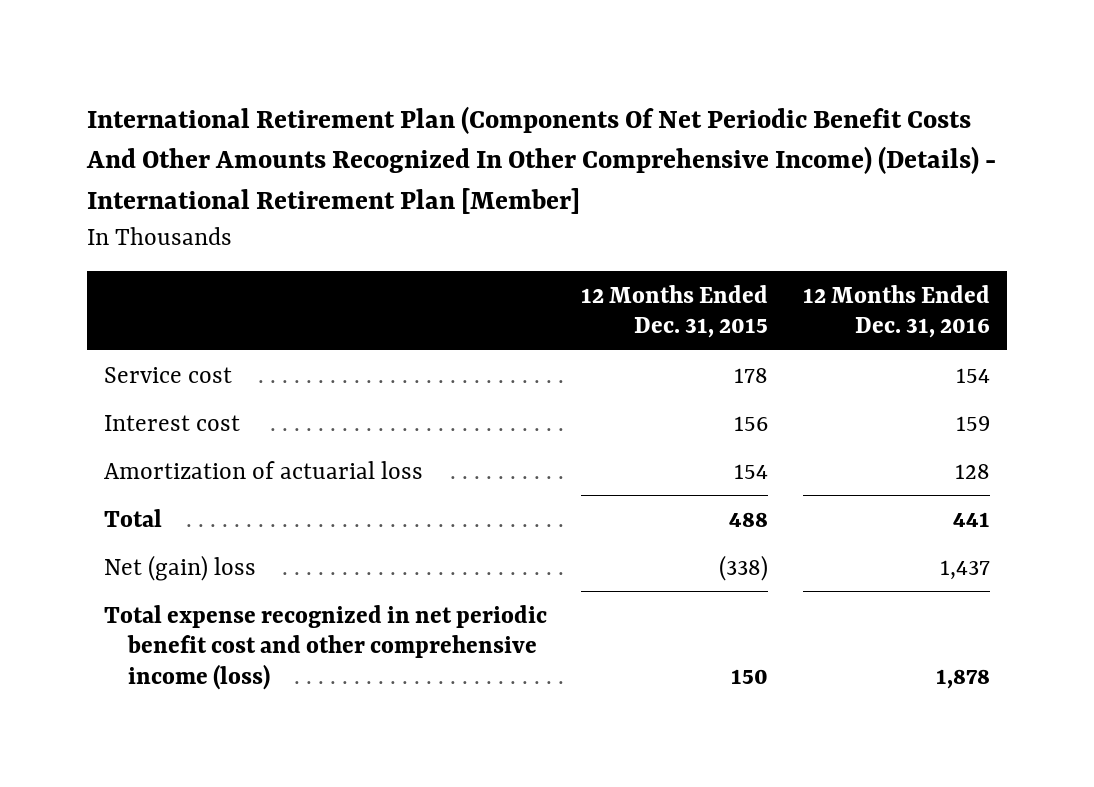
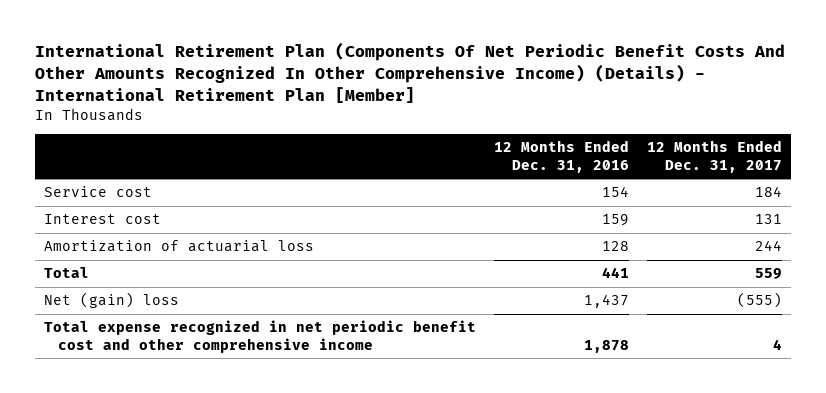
[581,284,769,339] 12 Months Ended Dec. 31, 2015 -> none
none -> [647,140,783,173] 12 Months Ended Dec. 31, 2017
[103,604,547,690] Total expense recognized in net periodic benefit cost and other comprehensive income (loss) -> [43,320,476,353] Total expense recognized in net periodic benefit cost and other comprehensive income

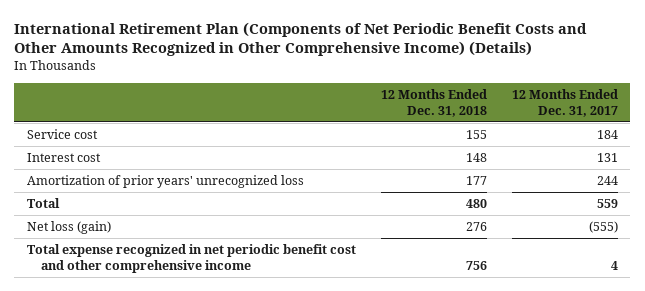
[34,41,785,103] International Retirement Plan (Components Of Net Periodic Benefit Costs And Other Amounts Recognized In Other Comprehensive Income) (Details) - International Retirement Plan [Member] -> [14,21,588,57] International Retirement Plan (Components of Net Periodic Benefit Costs and Other Amounts Recognized in Other Comprehensive Income) (Details)
[494,140,630,173] 12 Months Ended Dec. 31, 2016 -> none
none -> [380,88,487,117] 12 Months Ended Dec. 31, 2018
[43,240,314,253] Amortization of actuarial loss -> [26,175,304,189] Amortization of prior years' unrecognized loss
[43,292,179,309] Net (gain) loss -> [26,221,111,235] Net loss (gain)

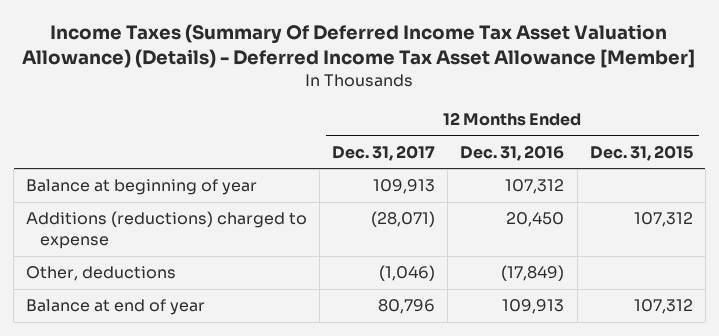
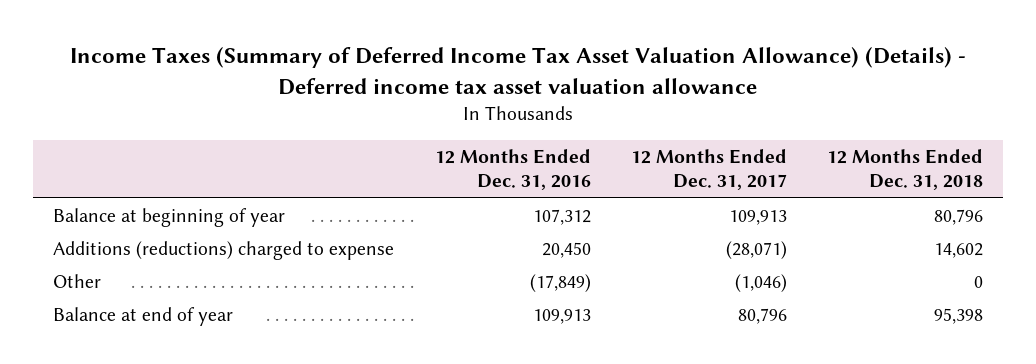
[22,23,696,68] Income Taxes (Summary Of Deferred Income Tax Asset Valuation Allowance) (Details) - Deferred Income Tax Asset Allowance [Member] -> [70,47,967,95] Income Taxes (Summary of Deferred Income Tax Asset Valuation Allowance) (Details) - Deferred income tax asset valuation allowance
[589,144,693,161] Dec. 31, 2015 -> none
none -> [827,148,984,191] 12 Months Ended Dec. 31, 2018
[26,266,177,282] Other, deductions -> [53,273,102,288] Other

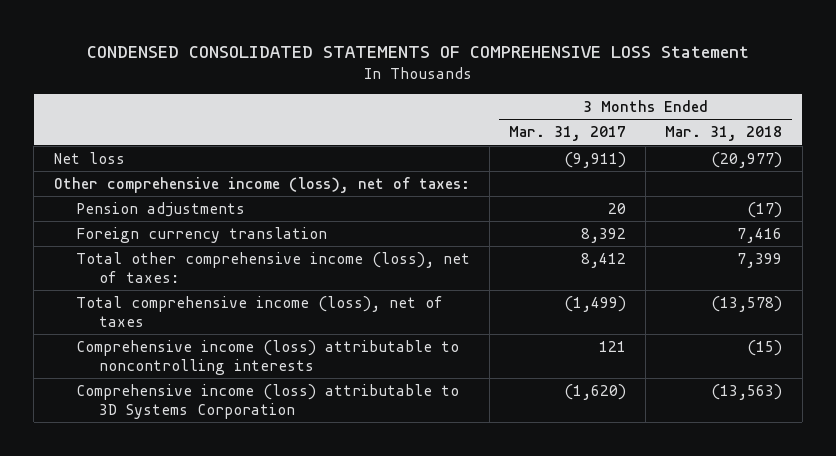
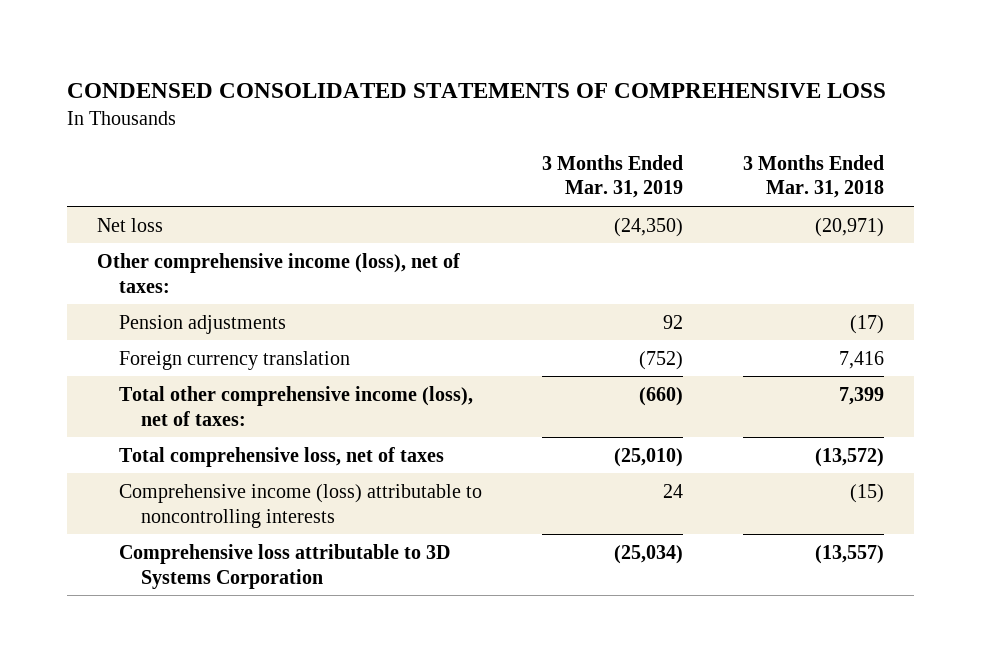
[86,45,749,58] CONDENSED CONSOLIDATED STATEMENTS OF COMPREHENSIVE LOSS Statement -> [66,82,886,98] CONDENSED CONSOLIDATED STATEMENTS OF COMPREHENSIVE LOSS
[509,126,627,142] Mar. 31, 2017 -> none
none -> [541,154,683,199] 3 Months Ended Mar. 31, 2019
[711,151,783,168] (20,977) -> [814,217,884,237] (20,971)
[76,295,444,327] Total comprehensive income (loss), net of taxes -> [118,446,444,467] Total comprehensive loss, net of taxes
[711,295,783,312] (13,578) -> [814,447,884,467] (13,572)
[76,383,460,419] Comprehensive income (loss) attributable to 3D Systems Corporation -> [118,543,450,589] Comprehensive loss attributable to 3D Systems Corporation
[711,383,783,400] (13,563) -> [814,544,884,564] (13,557)

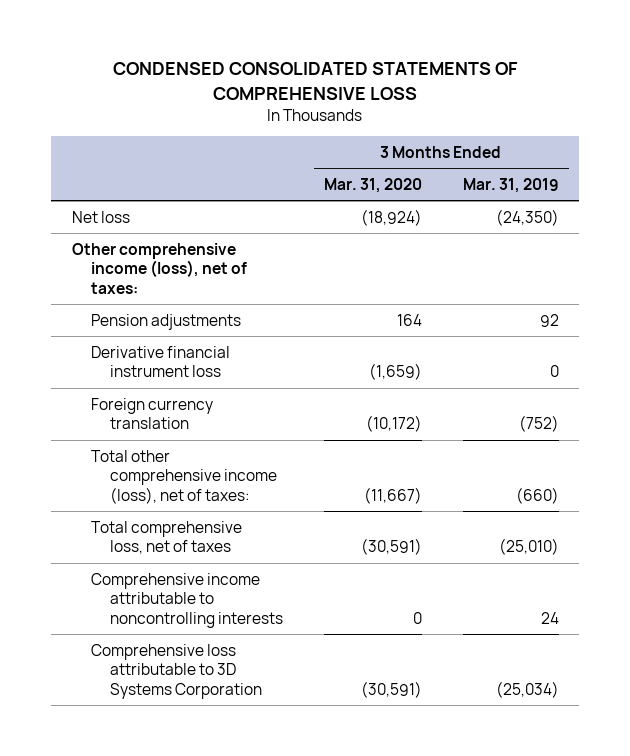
[742,154,884,199] 3 Months Ended Mar. 31, 2018 -> none
none -> [323,177,422,193] Mar. 31, 2020
none -> [90,345,230,378] Derivative financial instrument loss
[118,483,482,528] Comprehensive income (loss) attributable to noncontrolling interests -> [90,572,283,629] Comprehensive income attributable to noncontrolling interests

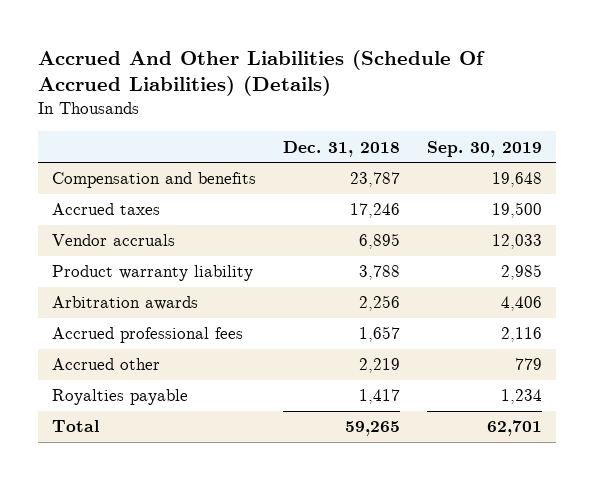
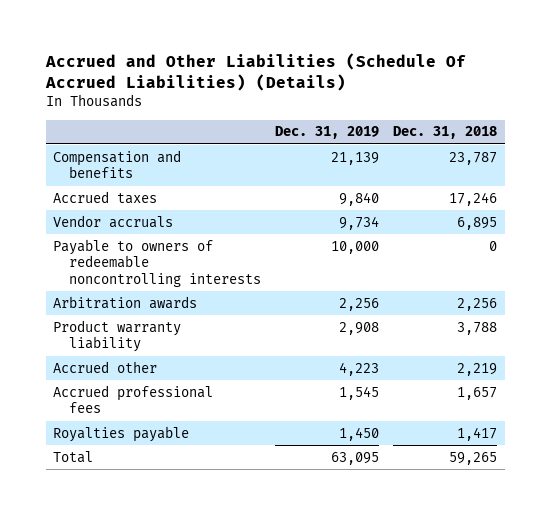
[38,49,486,97] Accrued And Other Liabilities (Schedule Of Accrued Liabilities) (Details) -> [45,52,467,91] Accrued and Other Liabilities (Schedule Of Accrued Liabilities) (Details)
[427,140,543,157] Sep. 30, 2019 -> none
none -> [274,126,379,140] Dec. 31, 2019
none -> [53,238,261,287] Payable to owners of redeemable noncontrolling interests
[51,265,253,282] Product warranty liability -> [53,319,182,353] Product warranty liability
[51,327,243,344] Accrued professional fees -> [53,384,214,414] Accrued professional fees

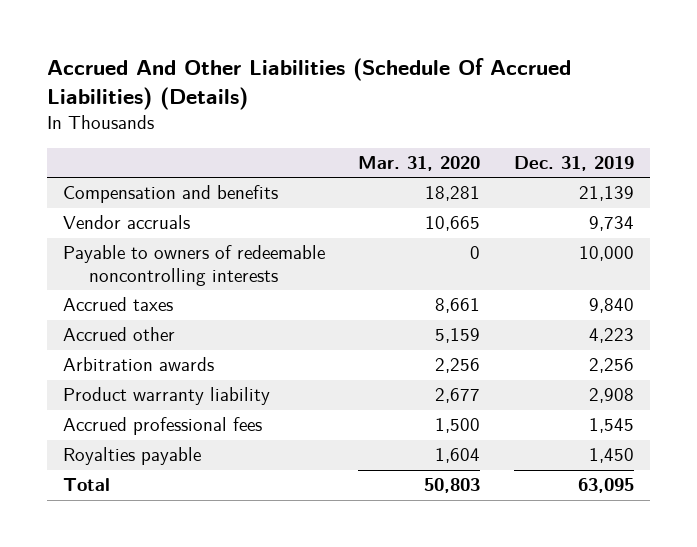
[45,52,467,91] Accrued and Other Liabilities (Schedule Of Accrued Liabilities) (Details) -> [46,58,571,111] Accrued And Other Liabilities (Schedule Of Accrued Liabilities) (Details)
[393,126,498,140] Dec. 31, 2018 -> none
none -> [358,156,481,172] Mar. 31, 2020
[53,190,158,204] Accrued taxes -> [63,297,174,312] Accrued taxes
[53,360,158,373] Accrued other -> [63,327,176,342] Accrued other

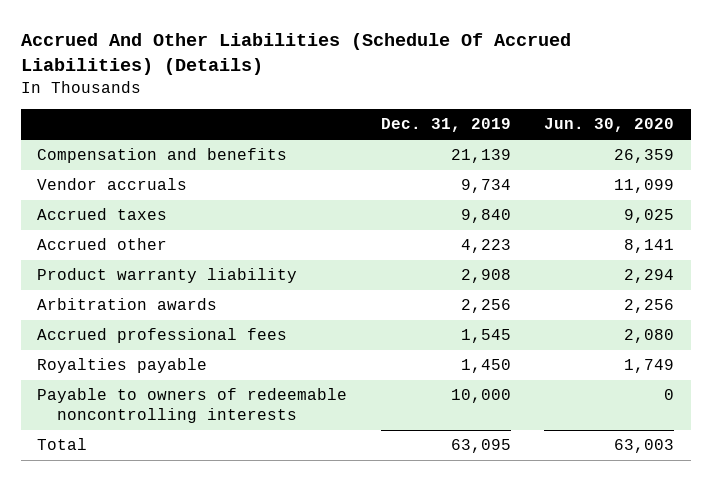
[358,156,481,172] Mar. 31, 2020 -> none
none -> [543,118,674,133] Jun. 30, 2020
[63,357,215,372] Arbitration awards -> [37,298,218,311] Arbitration awards
[63,245,326,286] Payable to owners of redeemable noncontrolling interests -> [37,388,348,424] Payable to owners of redeemable noncontrolling interests

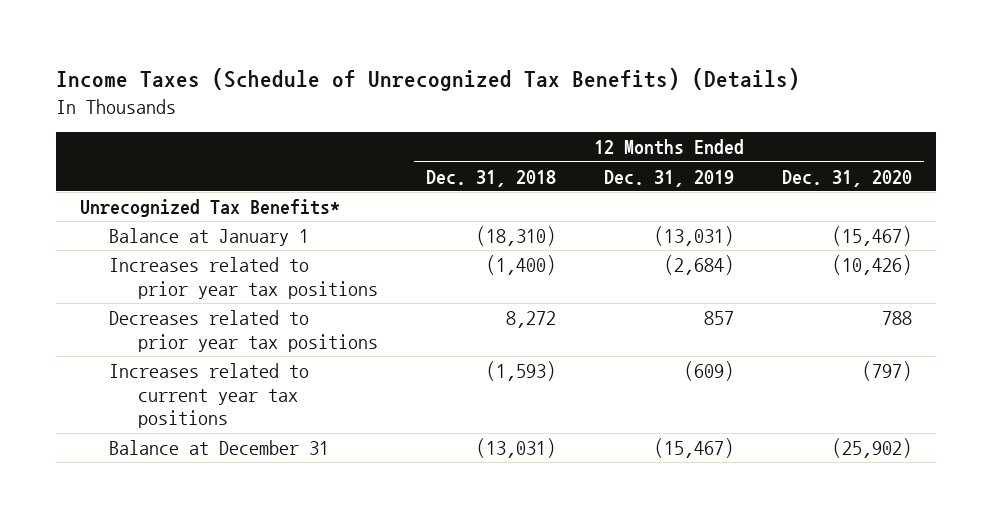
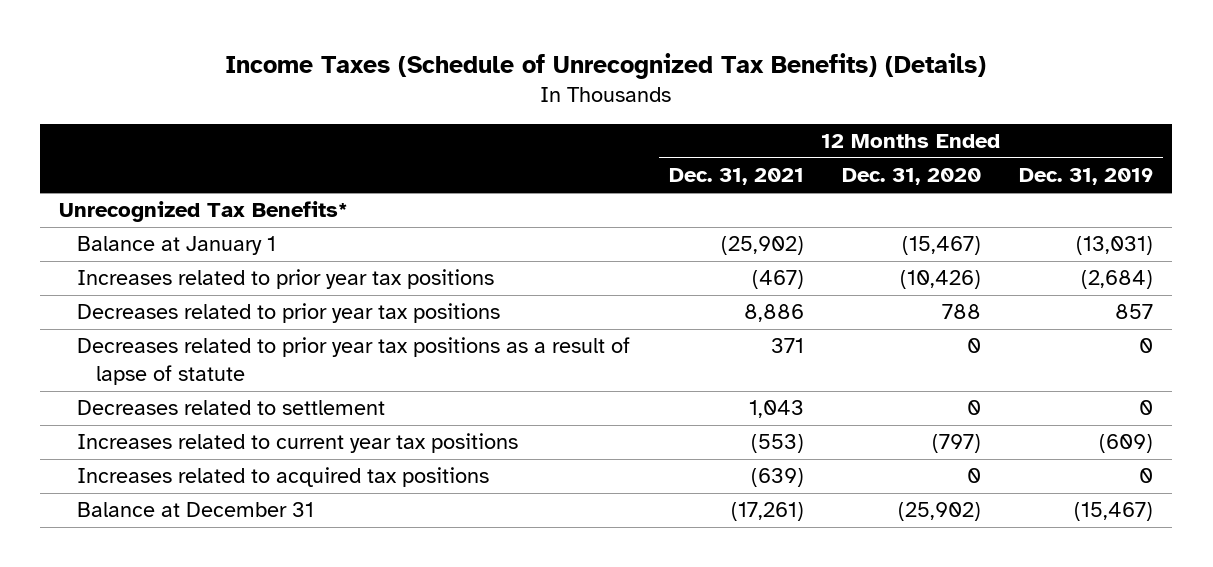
[426,169,557,187] Dec. 31, 2018 -> none
none -> [668,168,804,186] Dec. 31, 2021
none -> [77,337,631,385] Decreases related to prior year tax positions as a result of lapse of statute
none -> [77,400,386,416] Decreases related to settlement
none -> [77,467,490,488] Increases related to acquired tax positions

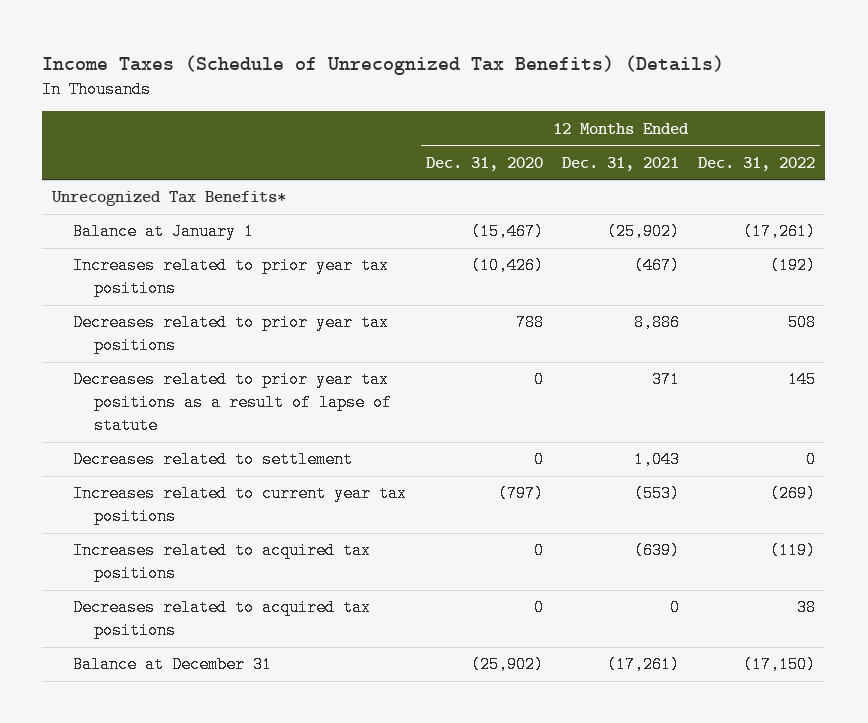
[1019,168,1154,186] Dec. 31, 2019 -> none
none -> [698,156,816,171] Dec. 31, 2022
none -> [73,599,372,640] Decreases related to acquired tax positions

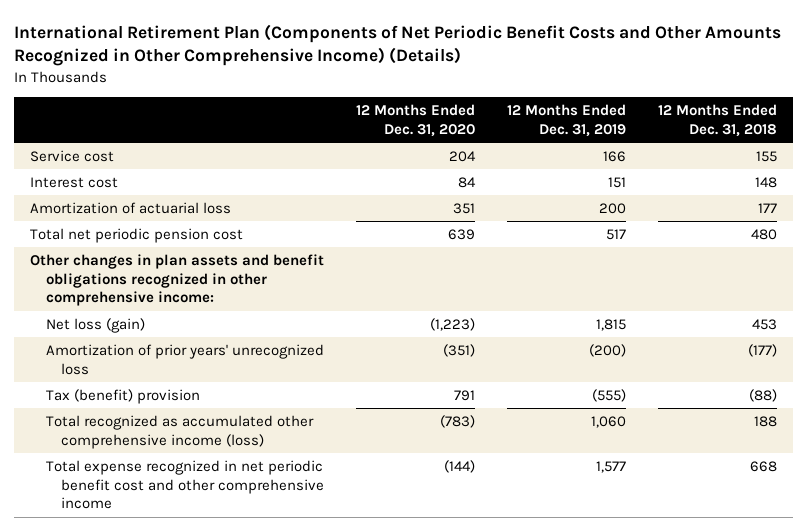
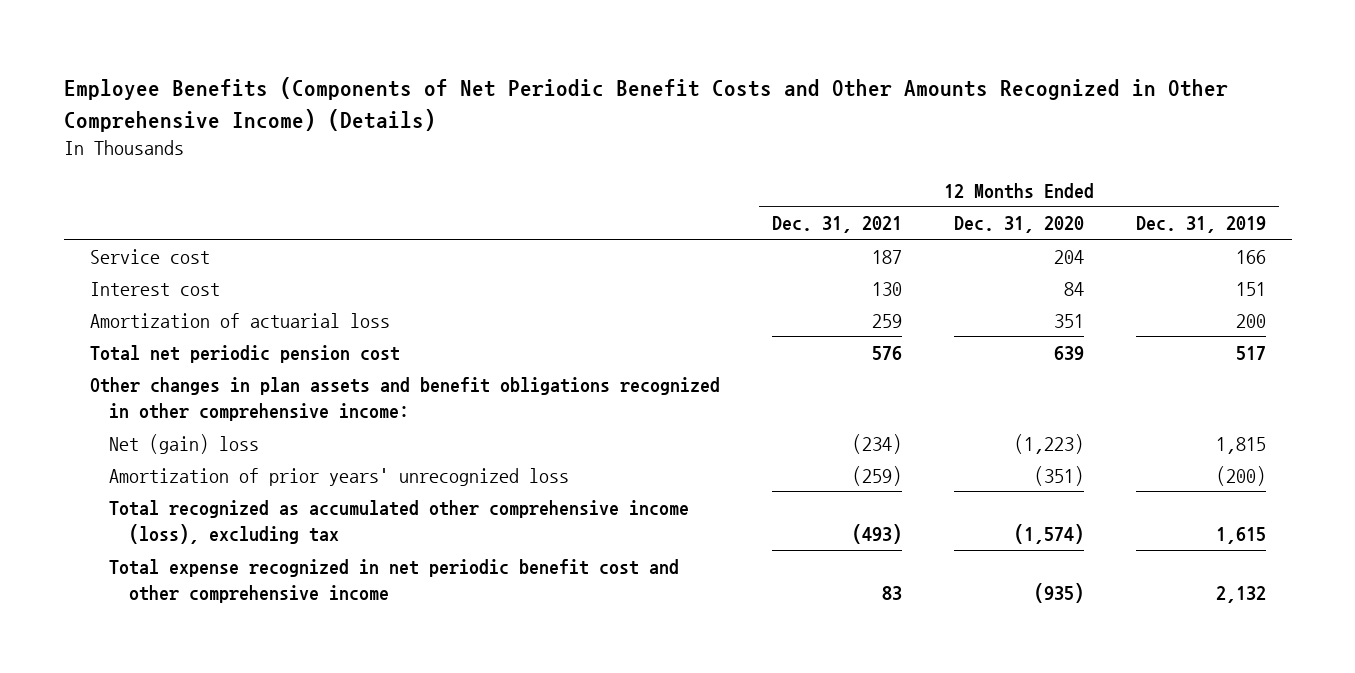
[14,23,782,67] International Retirement Plan (Components of Net Periodic Benefit Costs and Other Amounts Recognized in Other Comprehensive Income) (Details) -> [63,77,1228,132] Employee Benefits (Components of Net Periodic Benefit Costs and Other Amounts Recognized in Other Comprehensive Income) (Details)
[658,104,778,137] 12 Months Ended Dec. 31, 2018 -> none
none -> [771,216,902,234] Dec. 31, 2021
[45,317,145,333] Net loss (gain) -> [109,433,260,454] Net (gain) loss
[45,388,200,404] Tax (benefit) provision -> none
[45,414,314,449] Total recognized as accumulated other comprehensive income (loss) -> [109,499,690,544] Total recognized as accumulated other comprehensive income (loss), excluding tax
[440,414,476,428] (783) -> [1013,523,1084,544] (1,574)
[591,415,627,428] 1,060 -> [1215,526,1266,544] 1,615
[444,459,476,473] (144) -> [1033,582,1084,603] (935)
[596,460,627,473] 1,577 -> [1215,585,1266,603] 2,132

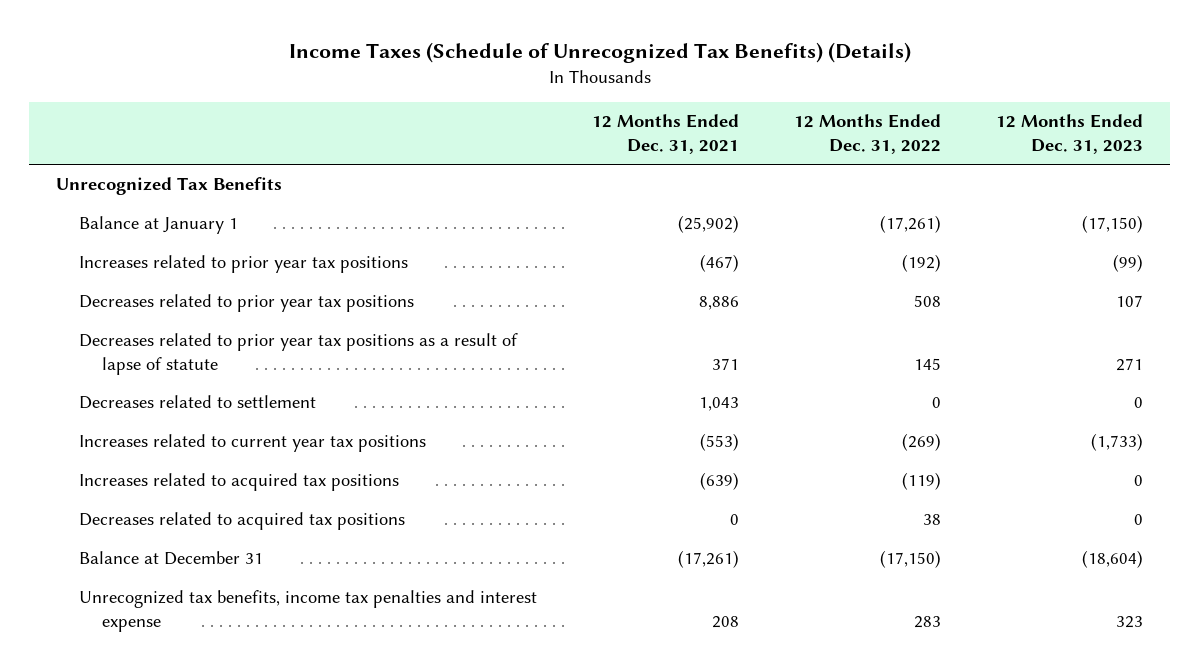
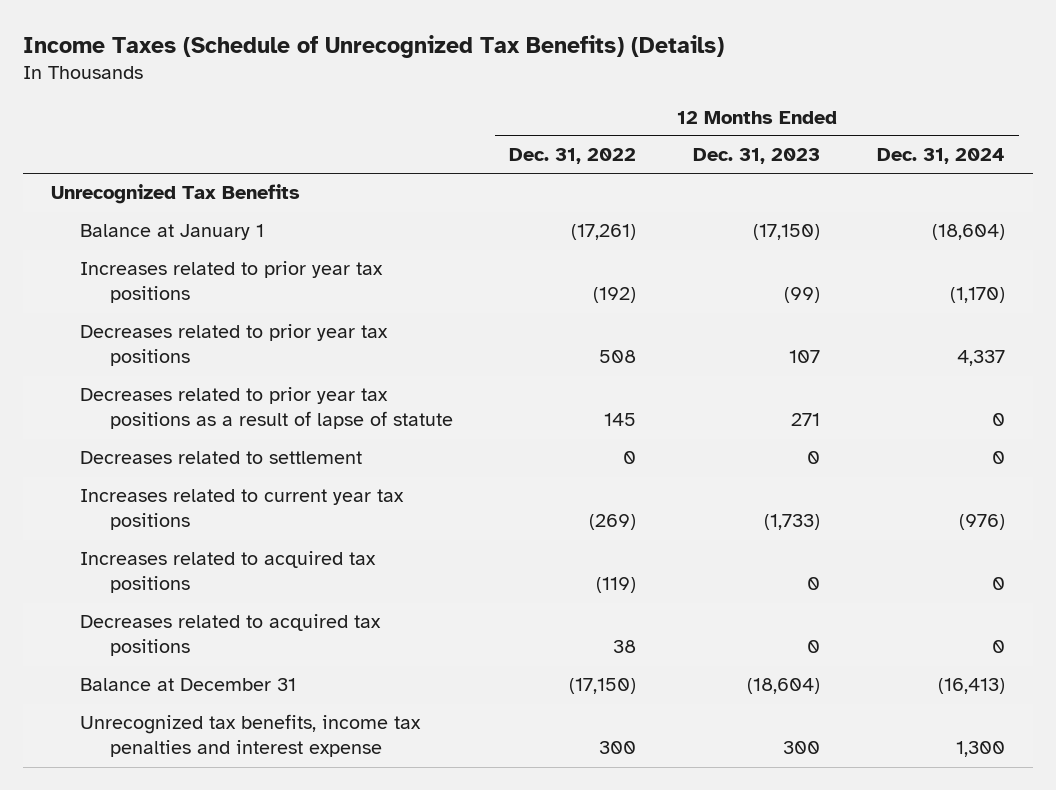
[592,114,740,155] 12 Months Ended Dec. 31, 2021 -> none
none -> [876,148,1005,165] Dec. 31, 2024
[913,616,941,629] 283 -> [599,741,637,755] 300
[1115,616,1143,629] 323 -> [783,741,821,755] 300

